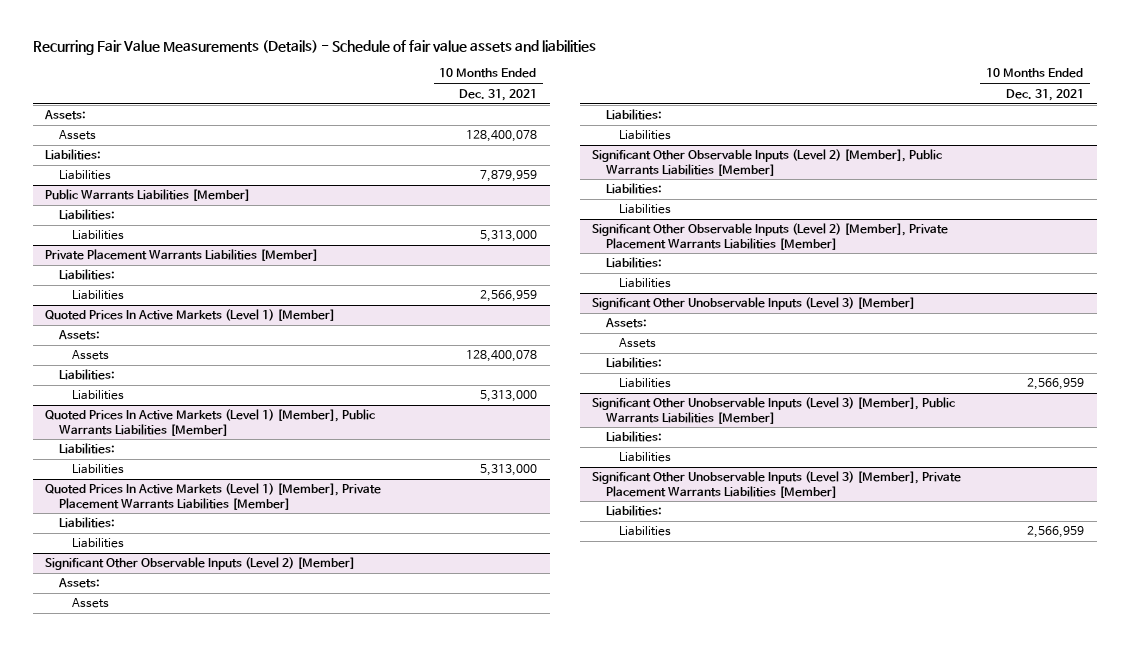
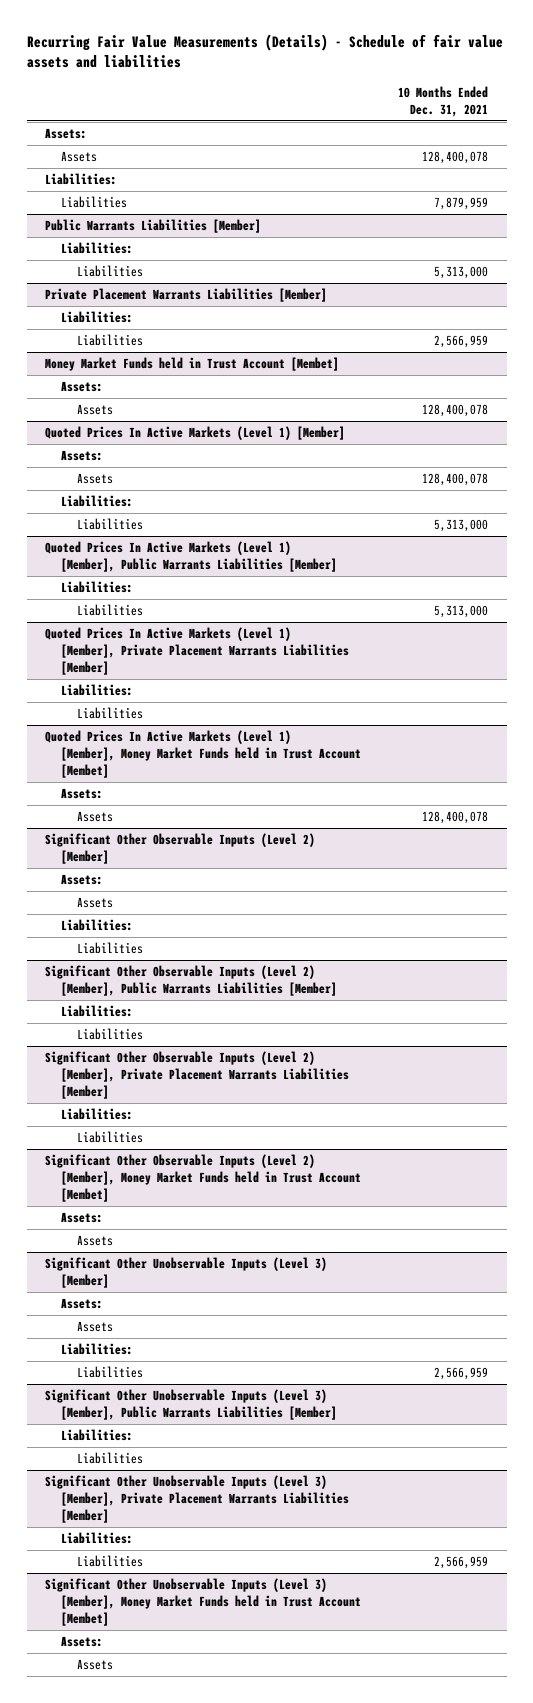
none -> [45,357,340,372] Money Market Funds held in Trust Account [Membet]
none -> [61,381,104,393] Assets:
none -> [76,404,113,416] Assets
none -> [45,730,362,779] Quoted Prices In Active Markets (Level 1) [Member], Money Market Funds held in Trust Account [Membet]
none -> [61,788,104,800] Assets:
none -> [76,811,113,823] Assets
none -> [45,1154,362,1203] Significant Other Observable Inputs (Level 2) [Member], Money Market Funds held in Trust Account [Membet]
none -> [61,1212,104,1224] Assets:
none -> [76,1235,113,1247] Assets
none -> [45,1578,362,1627] Significant Other Unobservable Inputs (Level 3) [Member], Money Market Funds held in Trust Account [Membet]
none -> [61,1636,104,1648] Assets:
none -> [76,1659,113,1671] Assets

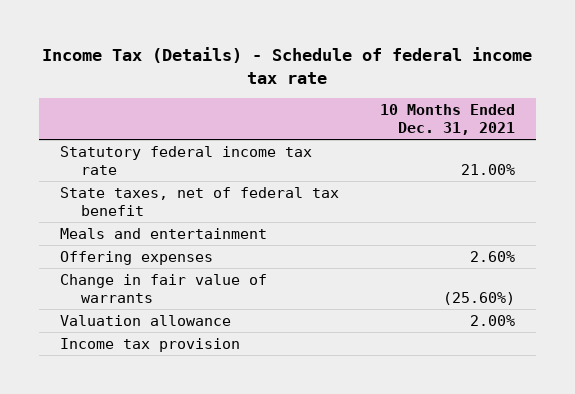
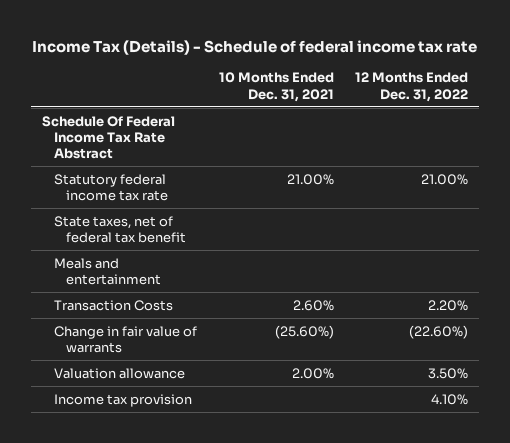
none -> [355,72,469,102] 12 Months Ended Dec. 31, 2022
none -> [42,115,176,159] Schedule Of Federal Income Tax Rate Abstract
[59,250,213,265] Offering expenses -> none
none -> [54,299,174,311] Transaction Costs

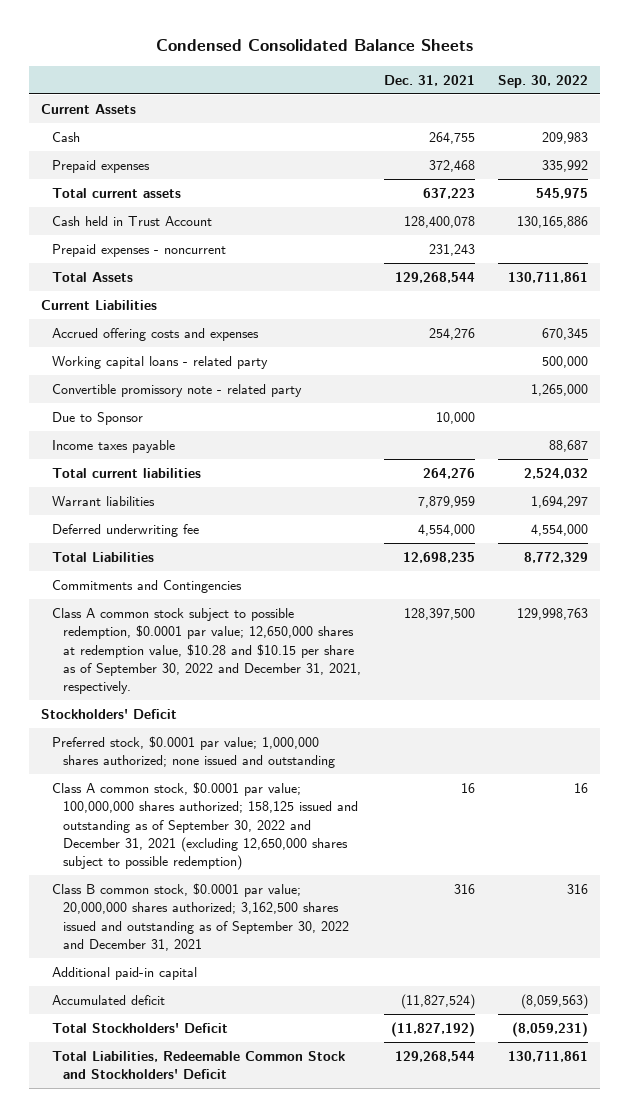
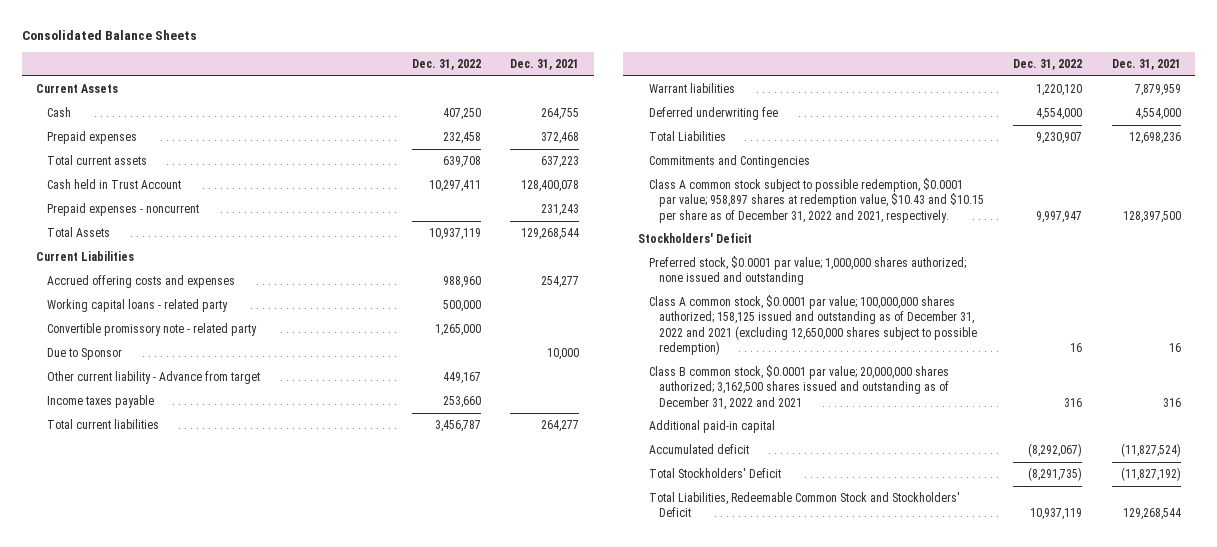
[155,39,473,52] Condensed Consolidated Balance Sheets -> [21,29,197,40] Consolidated Balance Sheets
[498,74,589,88] Sep. 30, 2022 -> none
none -> [411,58,481,70] Dec. 31, 2022
[429,327,476,340] 254,276 -> [541,276,580,289] 254,277
none -> [46,371,260,385] Other current liability - Advance from target
[423,467,476,479] 264,276 -> [541,420,580,433] 264,277
[403,551,476,563] 12,698,235 -> [1128,132,1181,145] 12,698,236
[52,607,362,695] Class A common stock subject to possible redemption, $0.0001 par value; 12,650,000 shares at redemption value, $10.28 and $10.15 per share as of September 30, 2022 and December 31, 2021, respectively. -> [648,178,985,223] Class A common stock subject to possible redemption, $0.0001 par value; 958,897 shares at redemption value, $10.43 and $10.15 per share as of December 31, 2022 and 2021, respectively.
[52,781,359,871] Class A common stock, $0.0001 par value; 100,000,000 shares authorized; 158,125 issued and outstanding as of September 30, 2022 and December 31, 2021 (excluding 12,650,000 shares subject to possible redemption) -> [648,295,978,355] Class A common stock, $0.0001 par value; 100,000,000 shares authorized; 158,125 issued and outstanding as of December 31, 2022 and 2021 (excluding 12,650,000 shares subject to possible redemption)
[52,882,350,951] Class B common stock, $0.0001 par value; 20,000,000 shares authorized; 3,162,500 shares issued and outstanding as of September 30, 2022 and December 31, 2021 -> [648,365,950,410] Class B common stock, $0.0001 par value; 20,000,000 shares authorized; 3,162,500 shares issued and outstanding as of December 31, 2022 and 2021

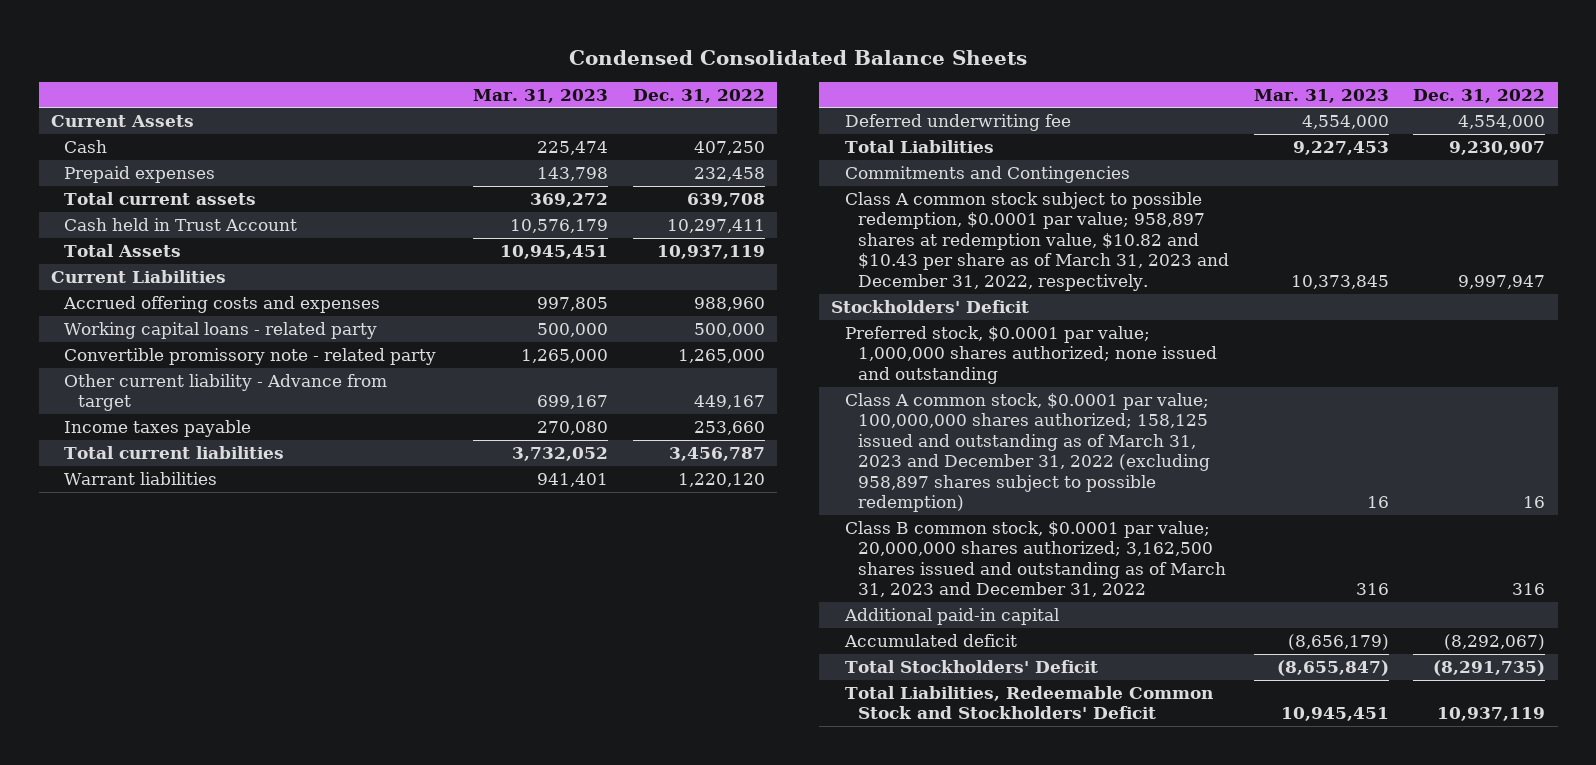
[21,29,197,40] Consolidated Balance Sheets -> [569,49,1028,65] Condensed Consolidated Balance Sheets
[510,58,580,70] Dec. 31, 2021 -> none
none -> [473,88,609,103] Mar. 31, 2023
[46,203,199,217] Prepaid expenses - noncurrent -> none
[46,348,122,361] Due to Sponsor -> none
[648,178,985,223] Class A common stock subject to possible redemption, $0.0001 par value; 958,897 shares at redemption value, $10.43 and $10.15 per share as of December 31, 2022 and 2021, respectively. -> [844,192,1230,291] Class A common stock subject to possible redemption, $0.0001 par value; 958,897 shares at redemption value, $10.82 and $10.43 per share as of March 31, 2023 and December 31, 2022, respectively.
[648,295,978,355] Class A common stock, $0.0001 par value; 100,000,000 shares authorized; 158,125 issued and outstanding as of December 31, 2022 and 2021 (excluding 12,650,000 shares subject to possible redemption) -> [844,393,1211,513] Class A common stock, $0.0001 par value; 100,000,000 shares authorized; 158,125 issued and outstanding as of March 31, 2023 and December 31, 2022 (excluding 958,897 shares subject to possible redemption)
[648,365,950,410] Class B common stock, $0.0001 par value; 20,000,000 shares authorized; 3,162,500 shares issued and outstanding as of December 31, 2022 and 2021 -> [844,521,1227,598] Class B common stock, $0.0001 par value; 20,000,000 shares authorized; 3,162,500 shares issued and outstanding as of March 31, 2023 and December 31, 2022

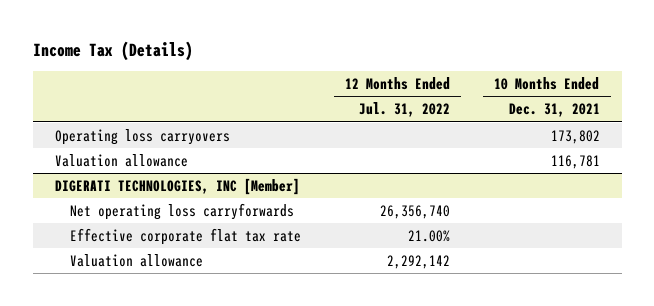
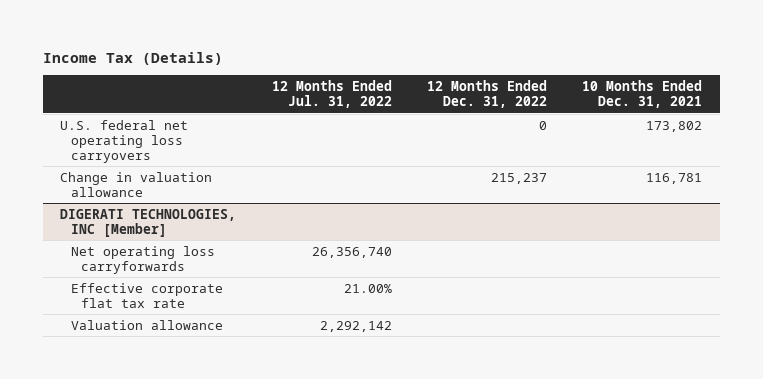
none -> [426,79,547,109] 12 Months Ended Dec. 31, 2022
[54,128,230,145] Operating loss carryovers -> [60,119,189,164] U.S. federal net operating loss carryovers
[54,153,188,167] Valuation allowance -> [60,171,213,197] Change in valuation allowance

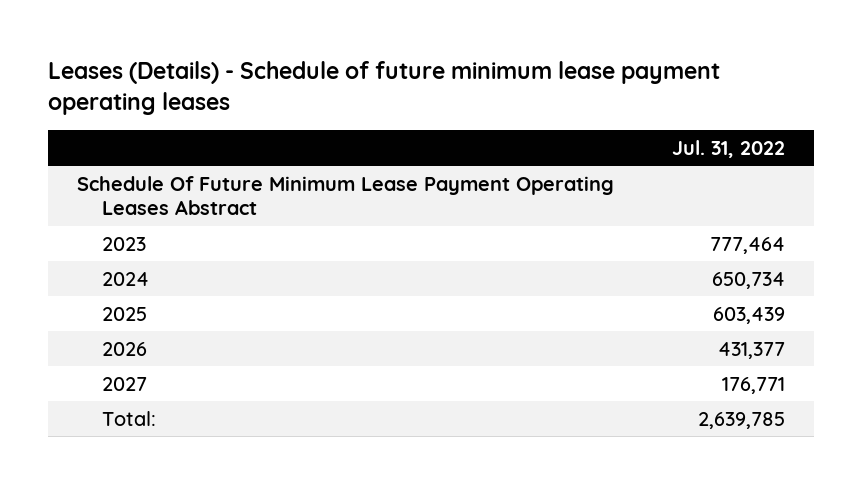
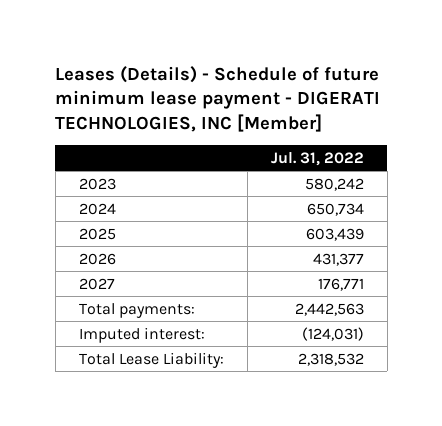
[47,60,720,116] Leases (Details) - Schedule of future minimum lease payment operating leases -> [55,65,381,133] Leases (Details) - Schedule of future minimum lease payment - DIGERATI TECHNOLOGIES, INC [Member]
[76,175,614,216] Schedule Of Future Minimum Lease Payment Operating Leases Abstract -> none
[710,236,786,254] 777,464 -> [304,177,364,191] 580,242
[102,410,157,426] Total: -> [78,302,195,318] Total payments:
[698,411,786,429] 2,639,785 -> [294,302,364,316] 2,442,563
none -> [78,326,205,343] Imputed interest:
none -> [78,351,224,368] Total Lease Liability:

